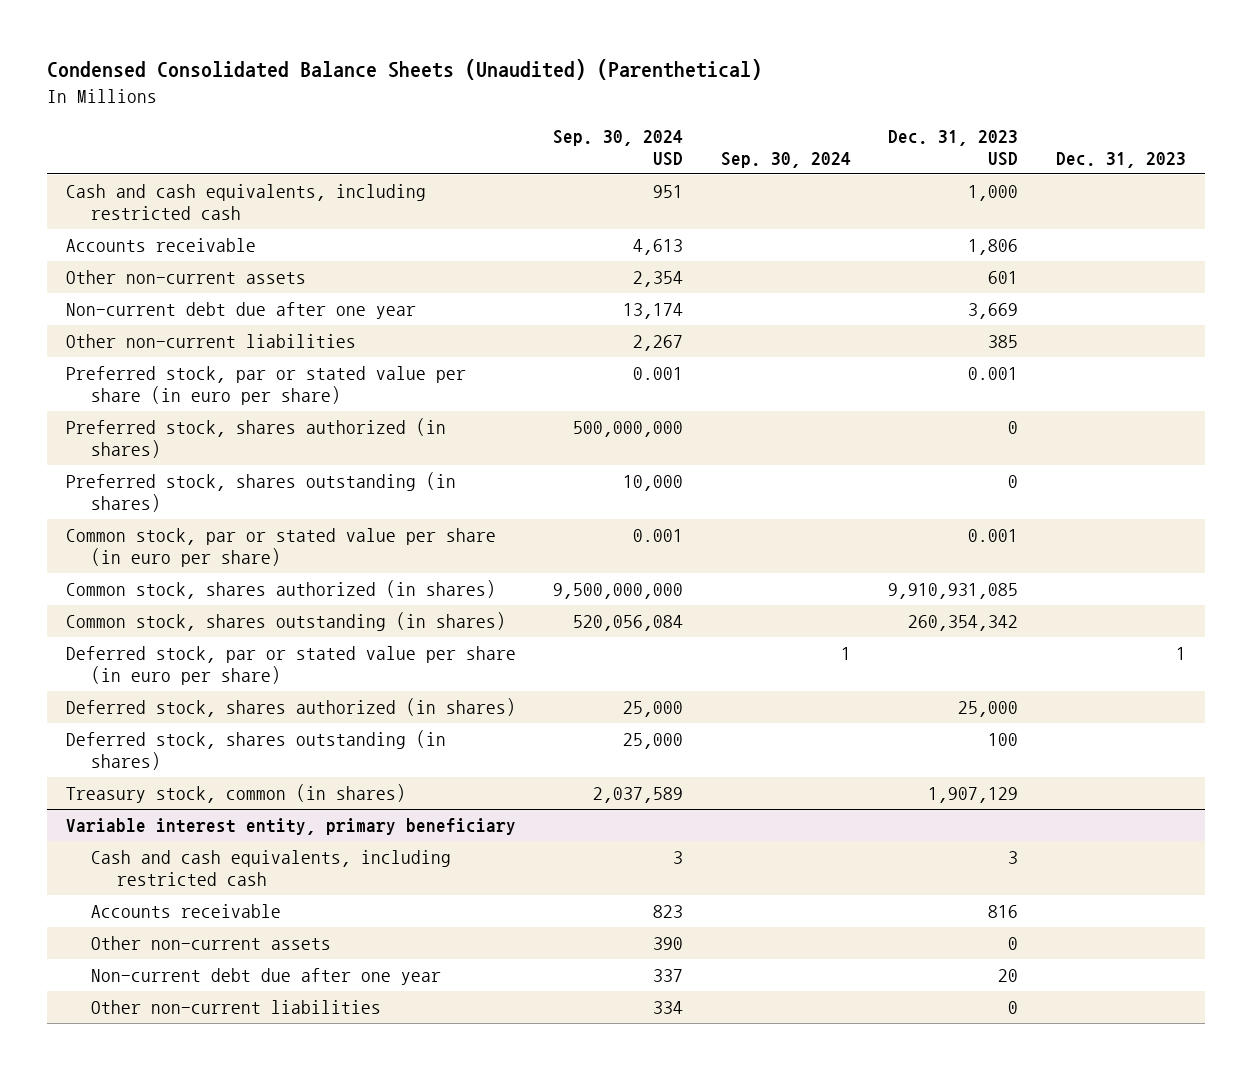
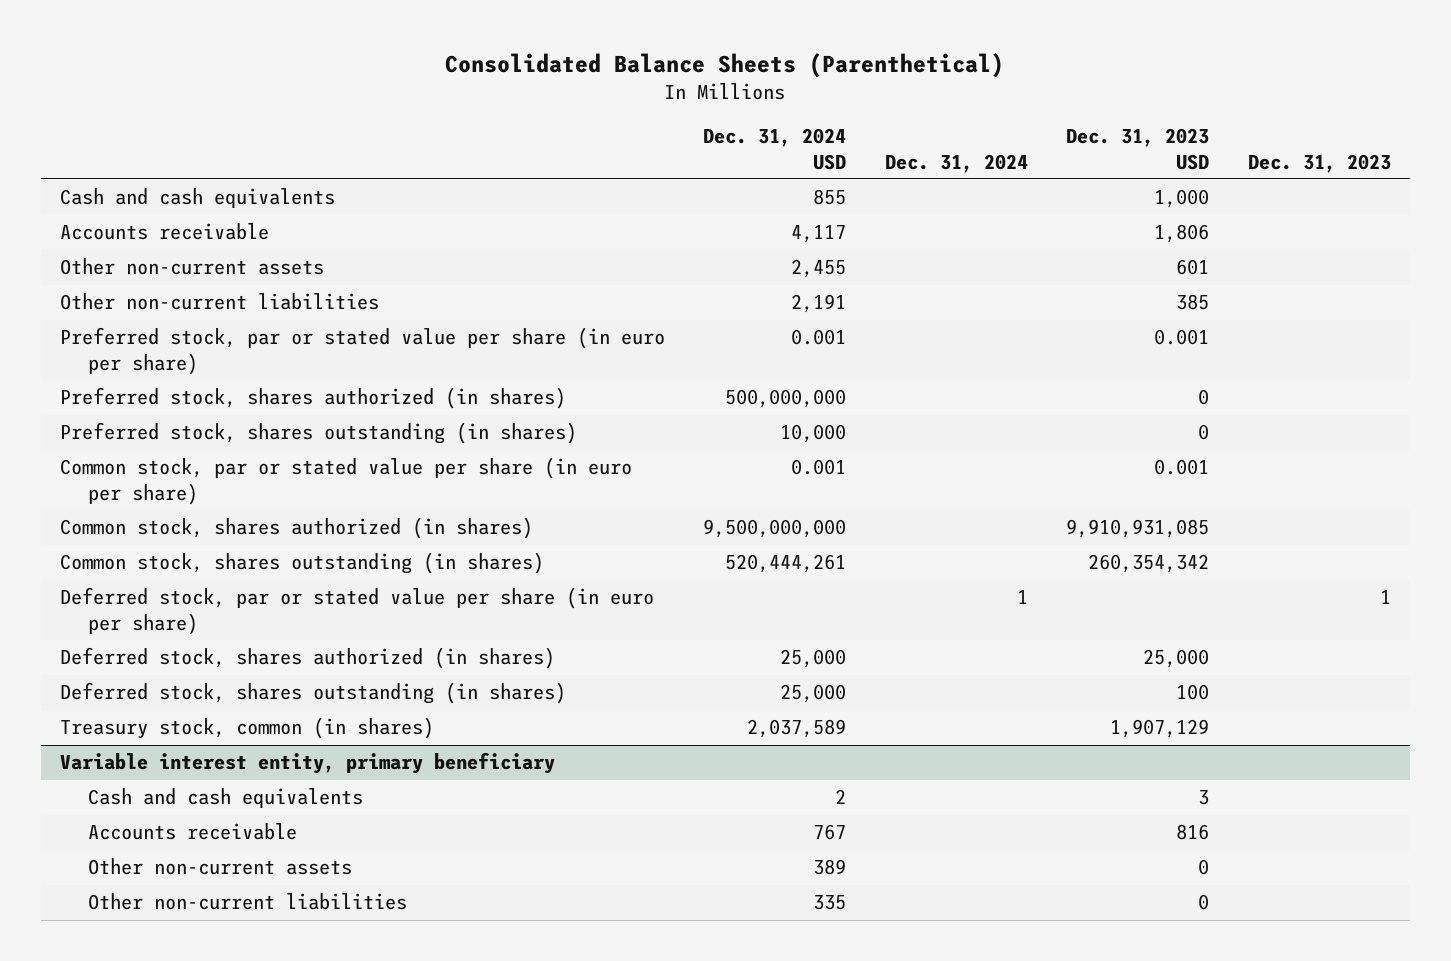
[46,59,762,81] Condensed Consolidated Balance Sheets (Unaudited) (Parenthetical) -> [445,52,1005,78] Consolidated Balance Sheets (Parenthetical)
[553,130,684,167] Sep. 30, 2024 USD -> none
[720,152,851,169] Sep. 30, 2024 -> none
none -> [703,128,847,170] Dec. 31, 2024 USD
none -> [884,153,1028,173] Dec. 31, 2024
[65,184,426,220] Cash and cash equivalents, including restricted cash -> [59,188,335,209] Cash and cash equivalents
[65,302,416,320] Non-current debt due after one year -> none
[91,850,452,886] Cash and cash equivalents, including restricted cash -> [87,788,363,809] Cash and cash equivalents
[91,968,442,986] Non-current debt due after one year -> none

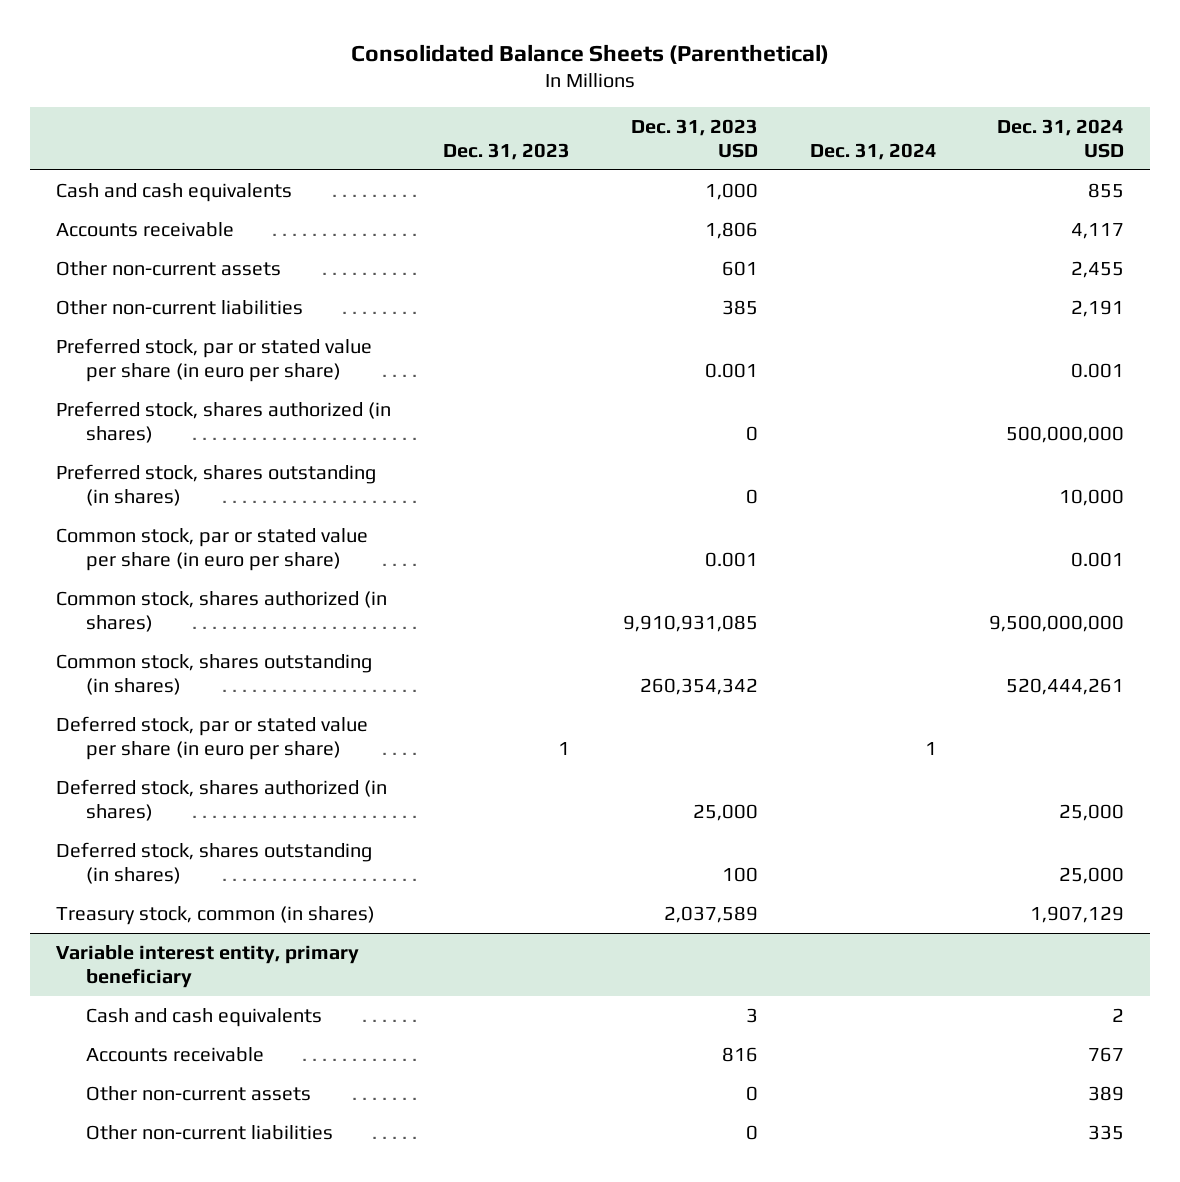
[747,719,847,739] 2,037,589 -> [1030,905,1125,923] 1,907,129
[1110,719,1210,739] 1,907,129 -> [663,905,758,923] 2,037,589

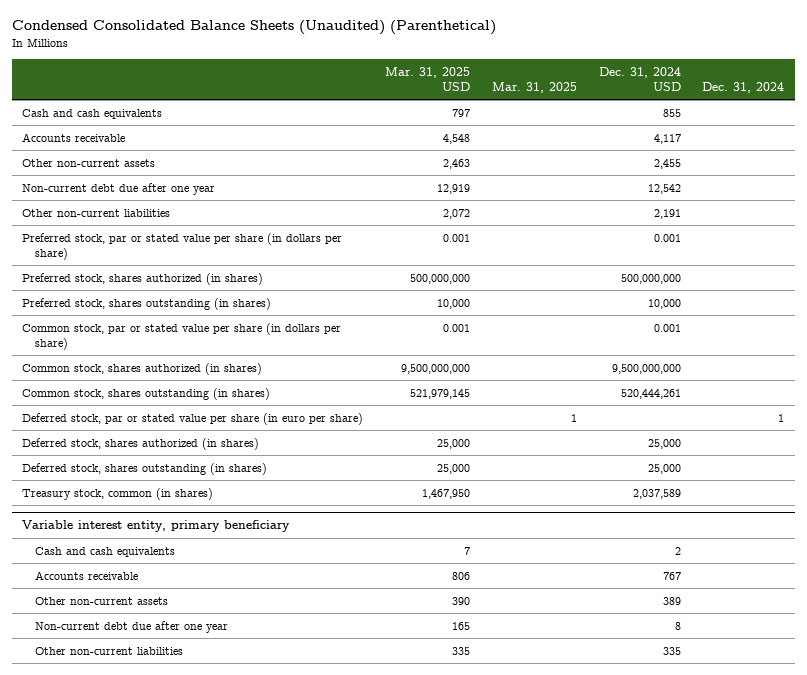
[351,43,830,64] Consolidated Balance Sheets (Parenthetical) -> [11,20,496,36] Condensed Consolidated Balance Sheets (Unaudited) (Parenthetical)
[443,143,571,161] Dec. 31, 2023 -> none
[630,118,758,159] Dec. 31, 2023 USD -> none
none -> [385,66,471,91] Mar. 31, 2025 USD
none -> [491,81,577,93] Mar. 31, 2025
none -> [22,182,216,195] Non-current debt due after one year
[55,337,372,383] Preferred stock, par or stated value per share (in euro per share) -> [22,232,343,260] Preferred stock, par or stated value per share (in dollars per share)
[55,527,368,572] Common stock, par or stated value per share (in euro per share) -> [22,322,342,350] Common stock, par or stated value per share (in dollars per share)
[1030,905,1125,923] 1,907,129 -> [632,488,681,499] 2,037,589
none -> [34,620,228,633] Non-current debt due after one year

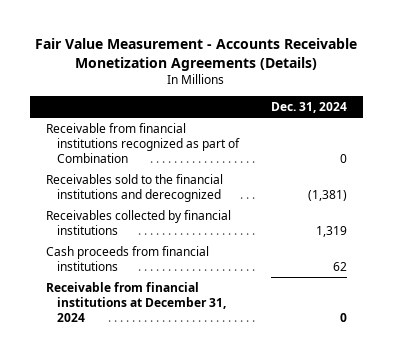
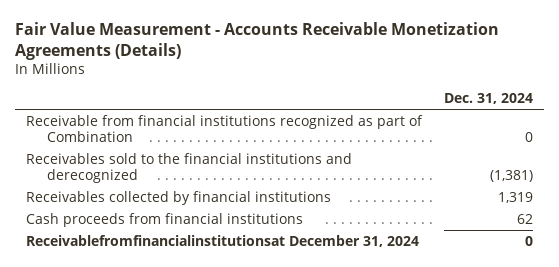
[45,281,227,323] Receivable from financial institutions at December 31, 2024 -> [25,234,419,247] Receivablefromfinancialinstitutionsat December 31, 2024

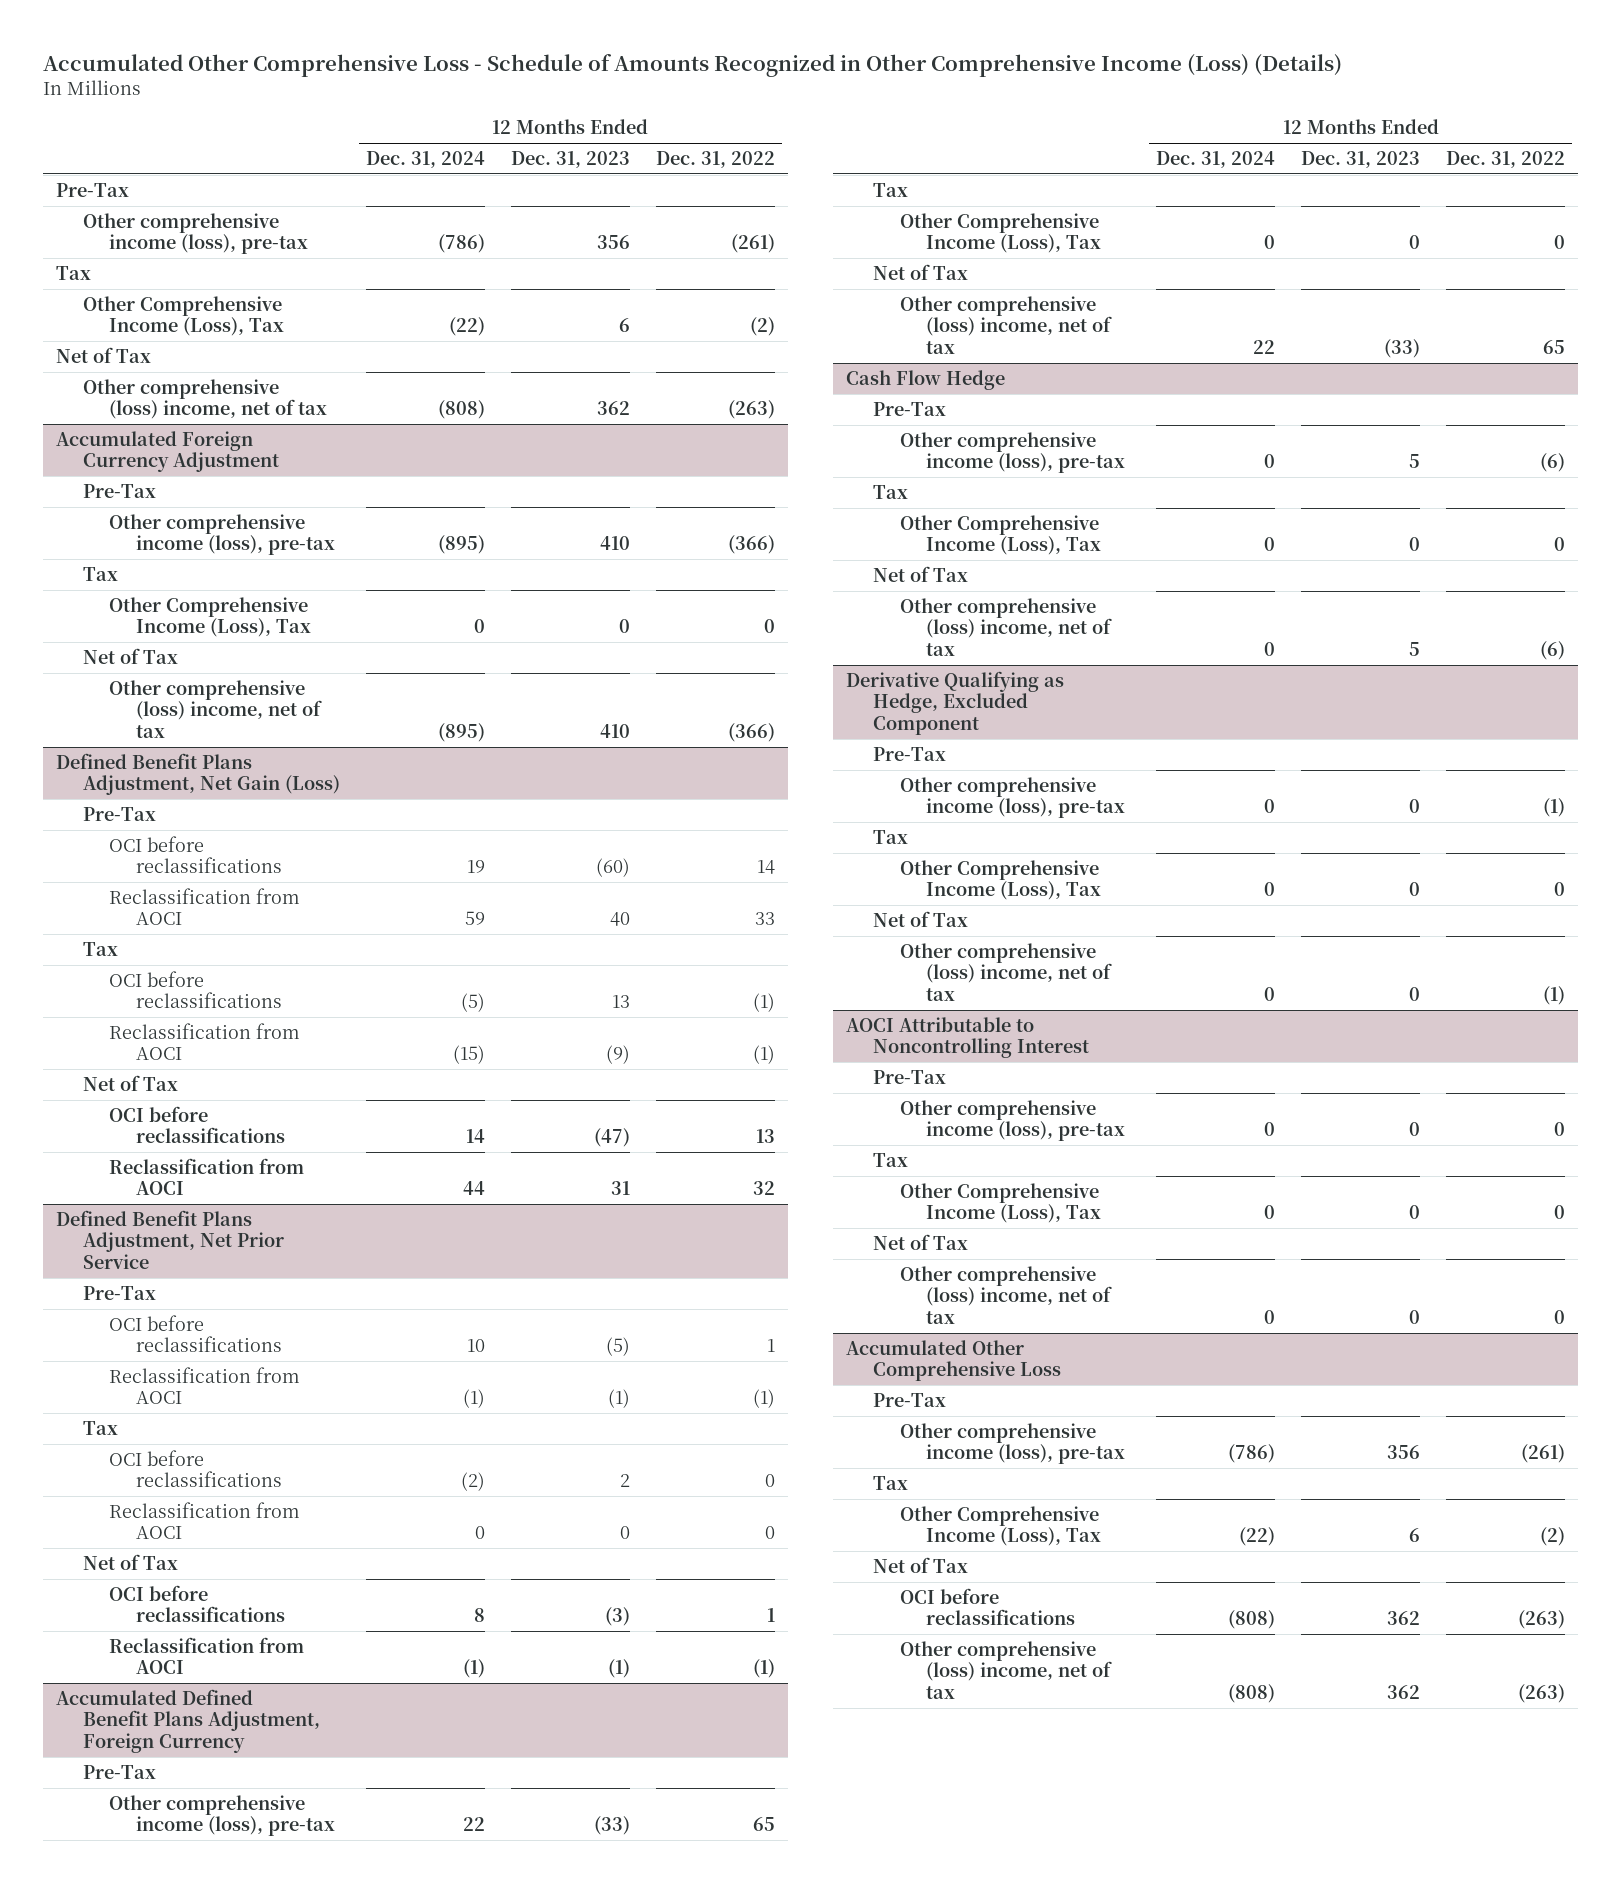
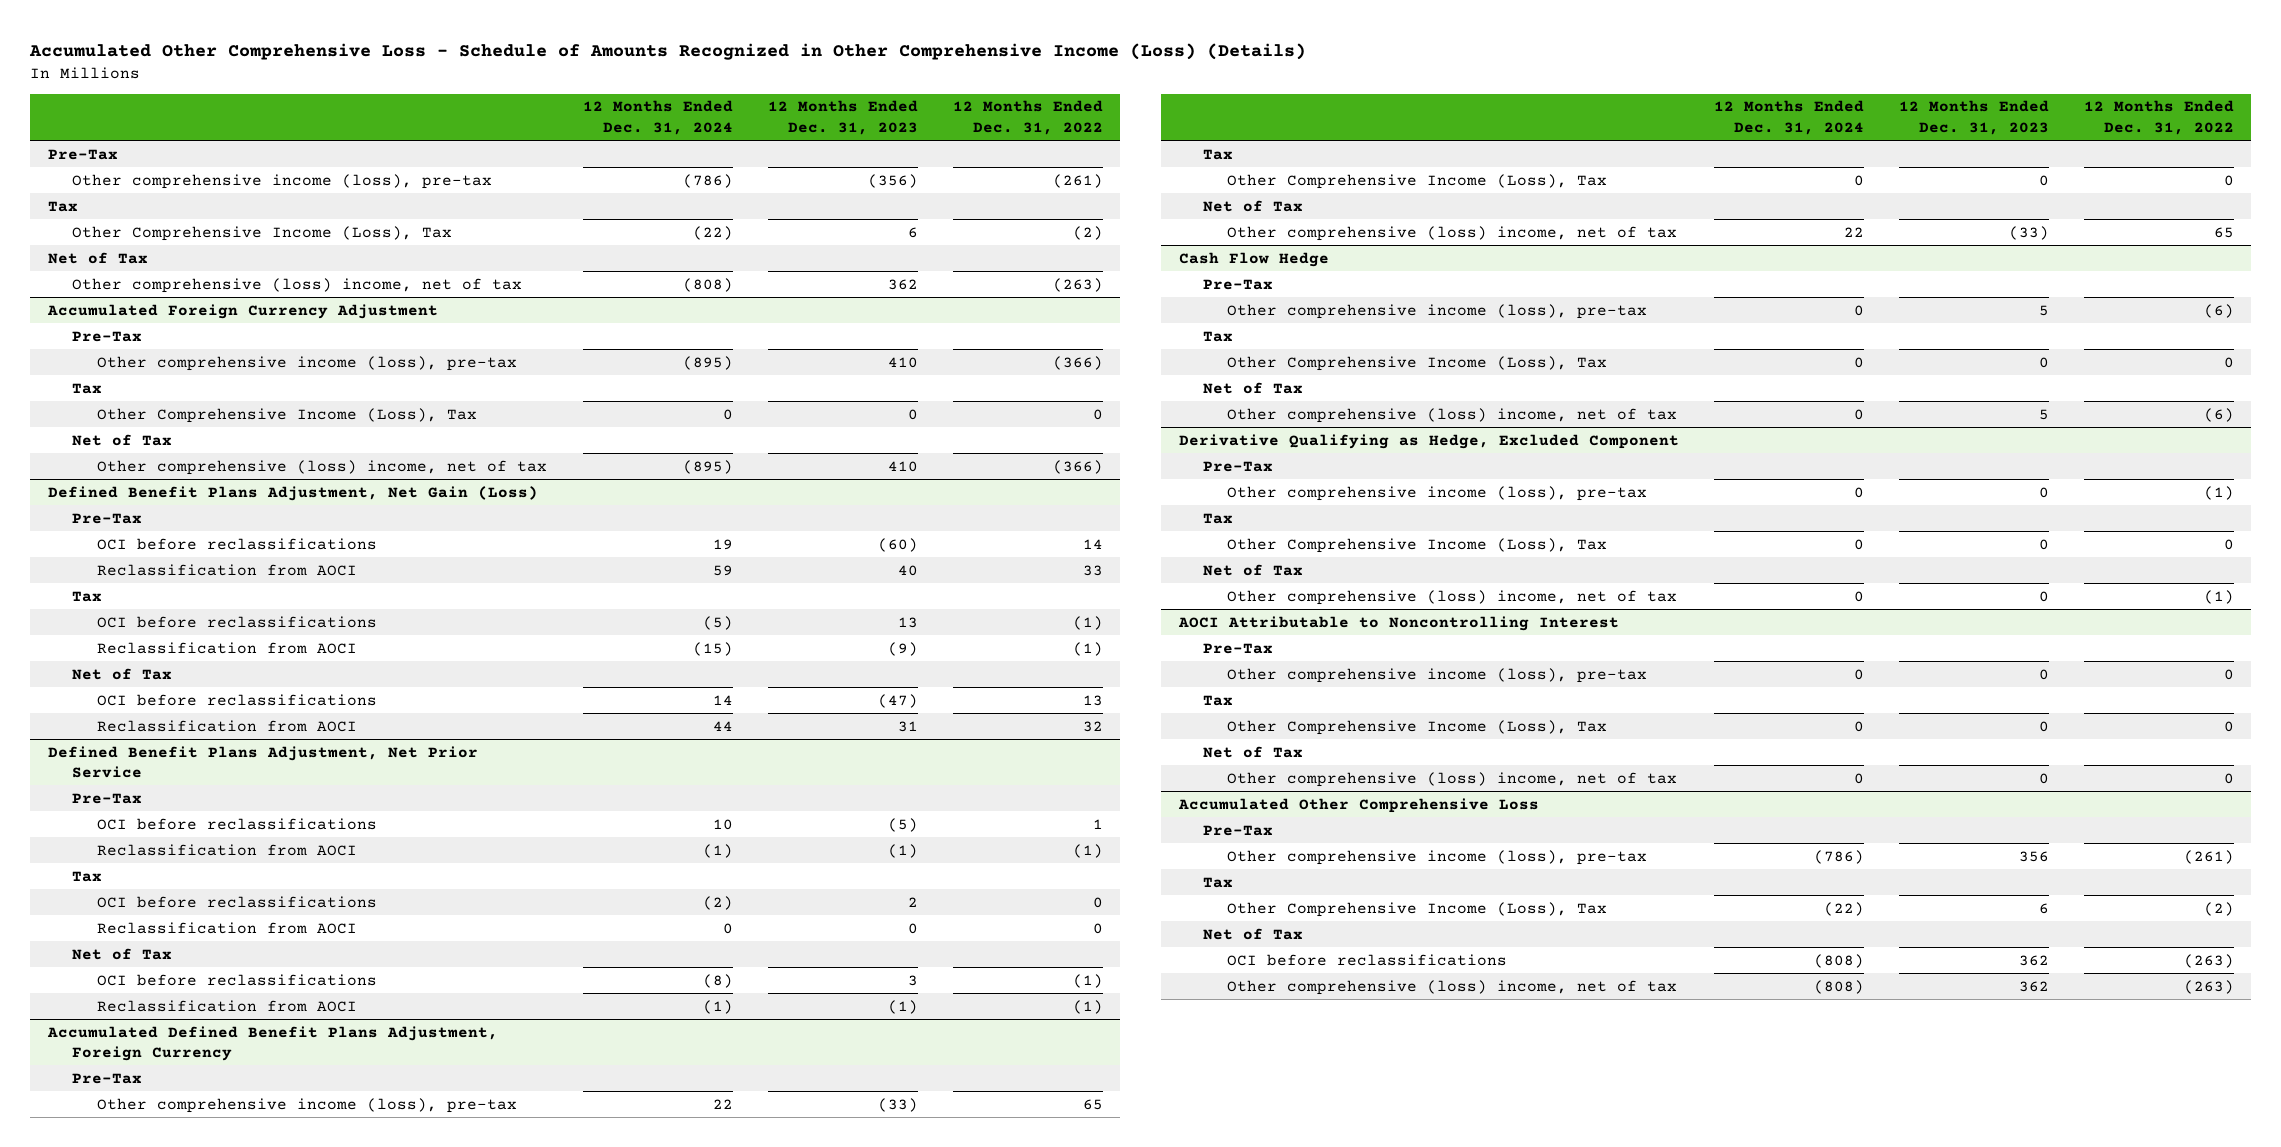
[596,235,630,250] 356 -> [867,173,918,188] (356)
[473,1608,485,1623] 8 -> [702,973,733,988] (8)
[604,1607,630,1627] (3) -> [907,974,918,986] 3
[767,1608,776,1623] 1 -> [1072,973,1103,988] (1)

